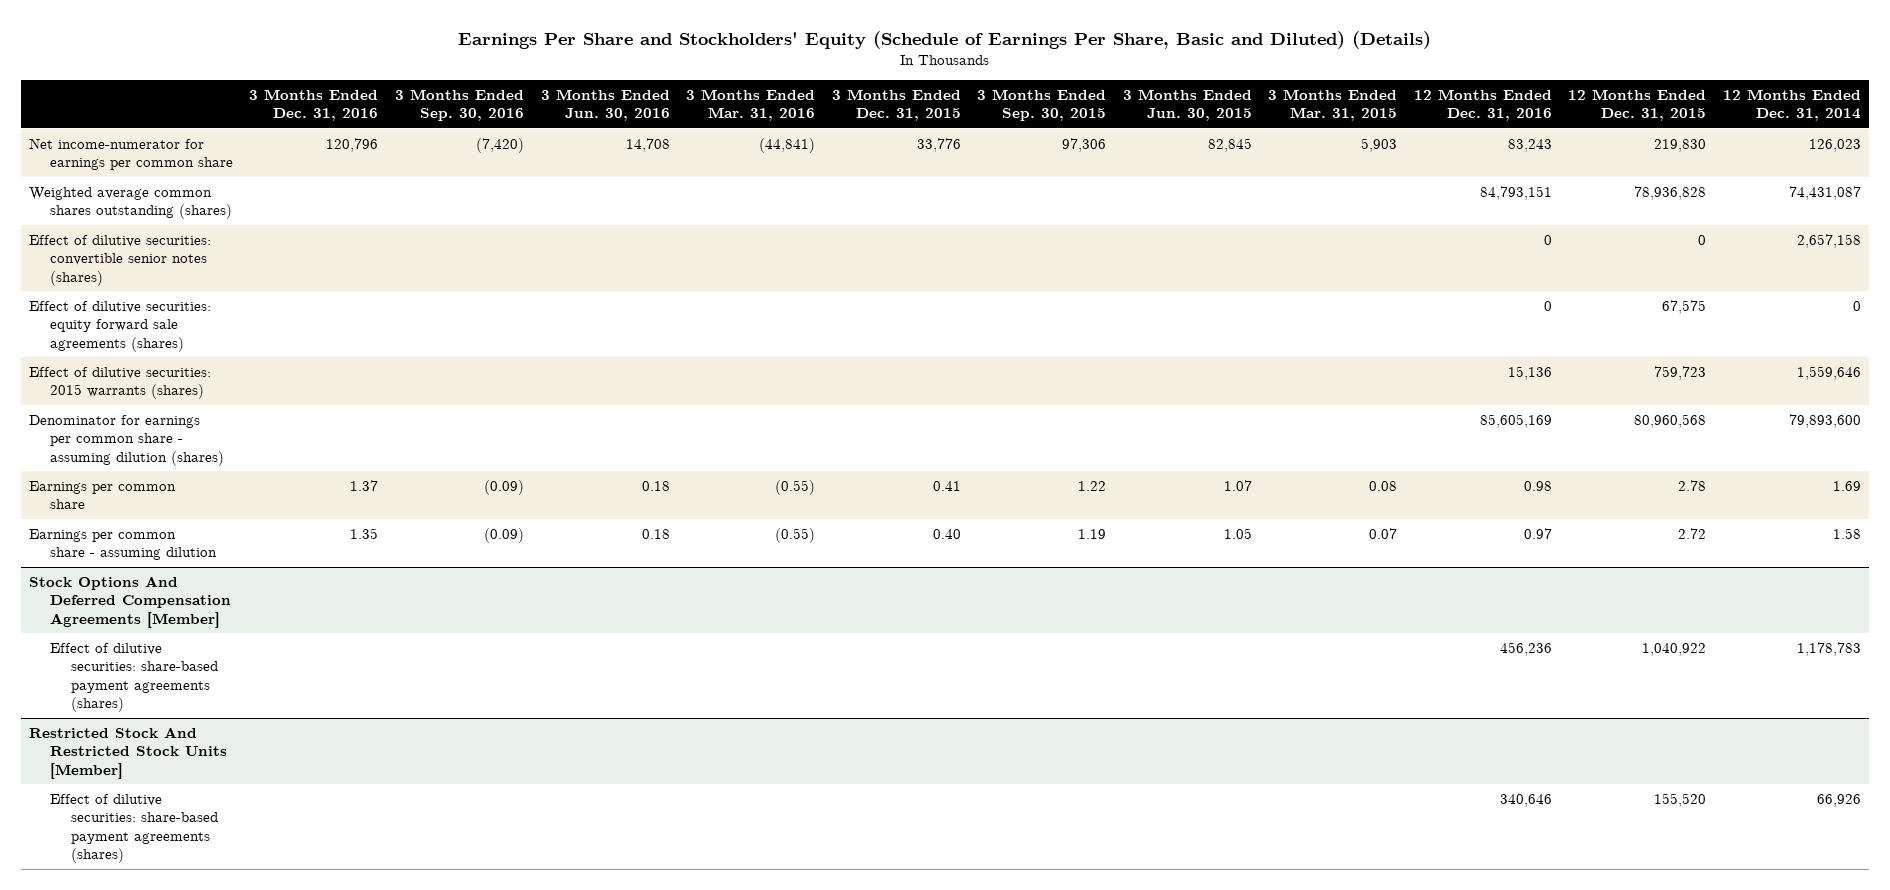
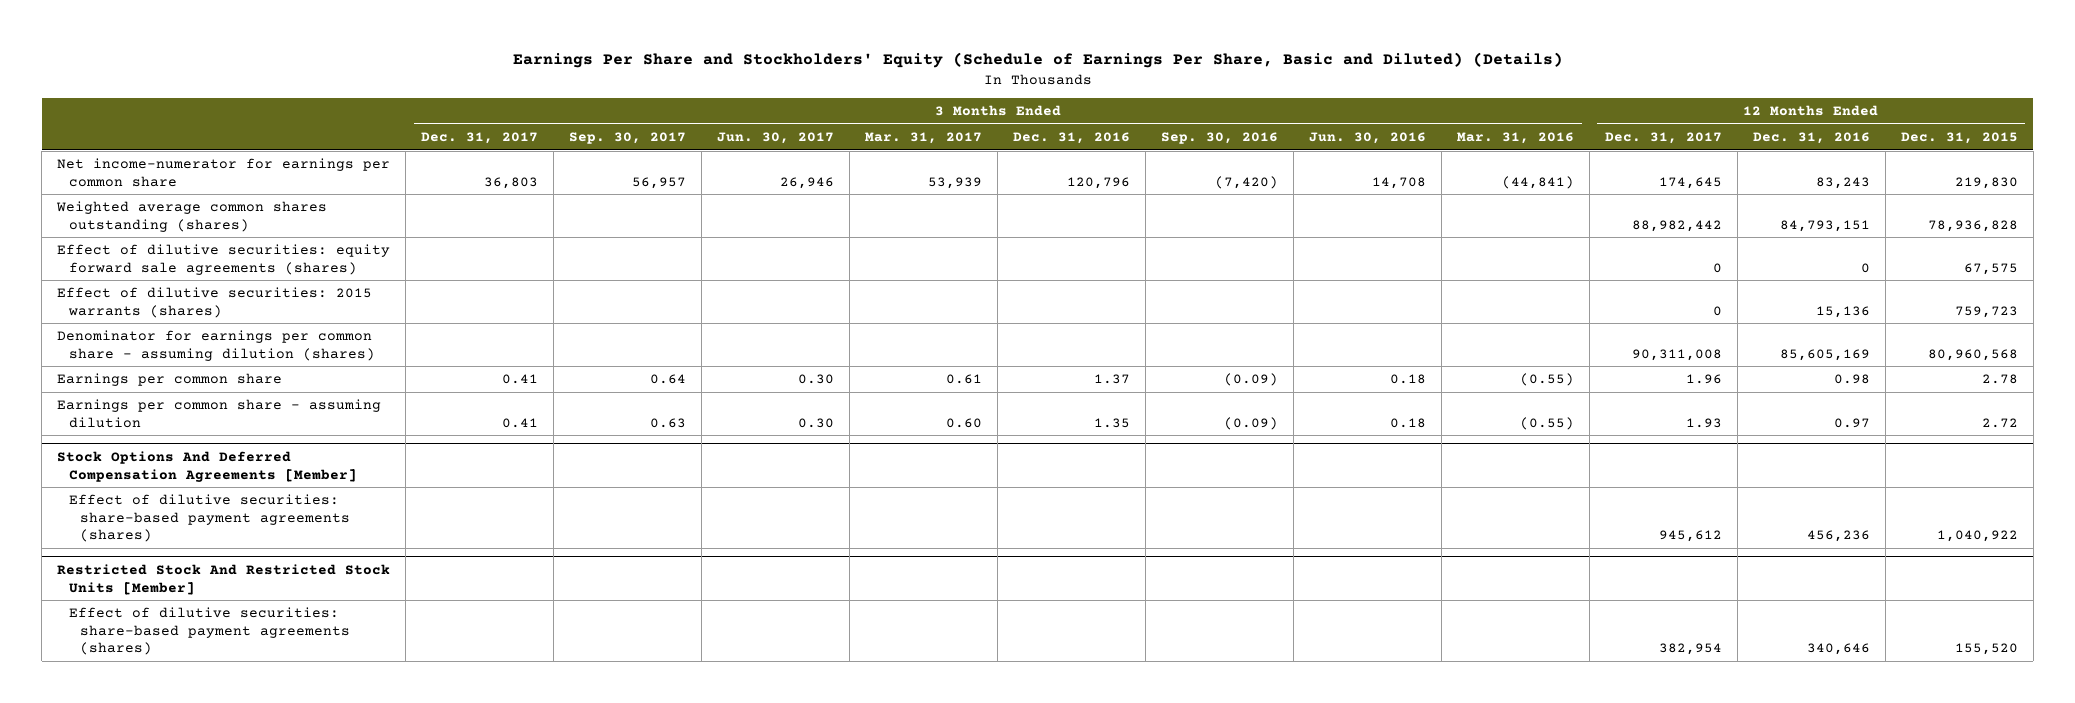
[831,89,961,122] 3 Months Ended Dec. 31, 2015 -> none
[977,89,1107,122] 3 Months Ended Sep. 30, 2015 -> none
[1122,89,1252,122] 3 Months Ended Jun. 30, 2015 -> none
[1268,89,1398,122] 3 Months Ended Mar. 31, 2015 -> none
[1722,89,1861,122] 12 Months Ended Dec. 31, 2014 -> none
none -> [421,131,539,144] Dec. 31, 2017
none -> [569,131,687,144] Sep. 30, 2017
none -> [717,131,835,144] Jun. 30, 2017
none -> [865,131,983,144] Mar. 31, 2017
none -> [1604,131,1722,144] Dec. 31, 2017
[29,234,212,286] Effect of dilutive securities: convertible senior notes (shares) -> none

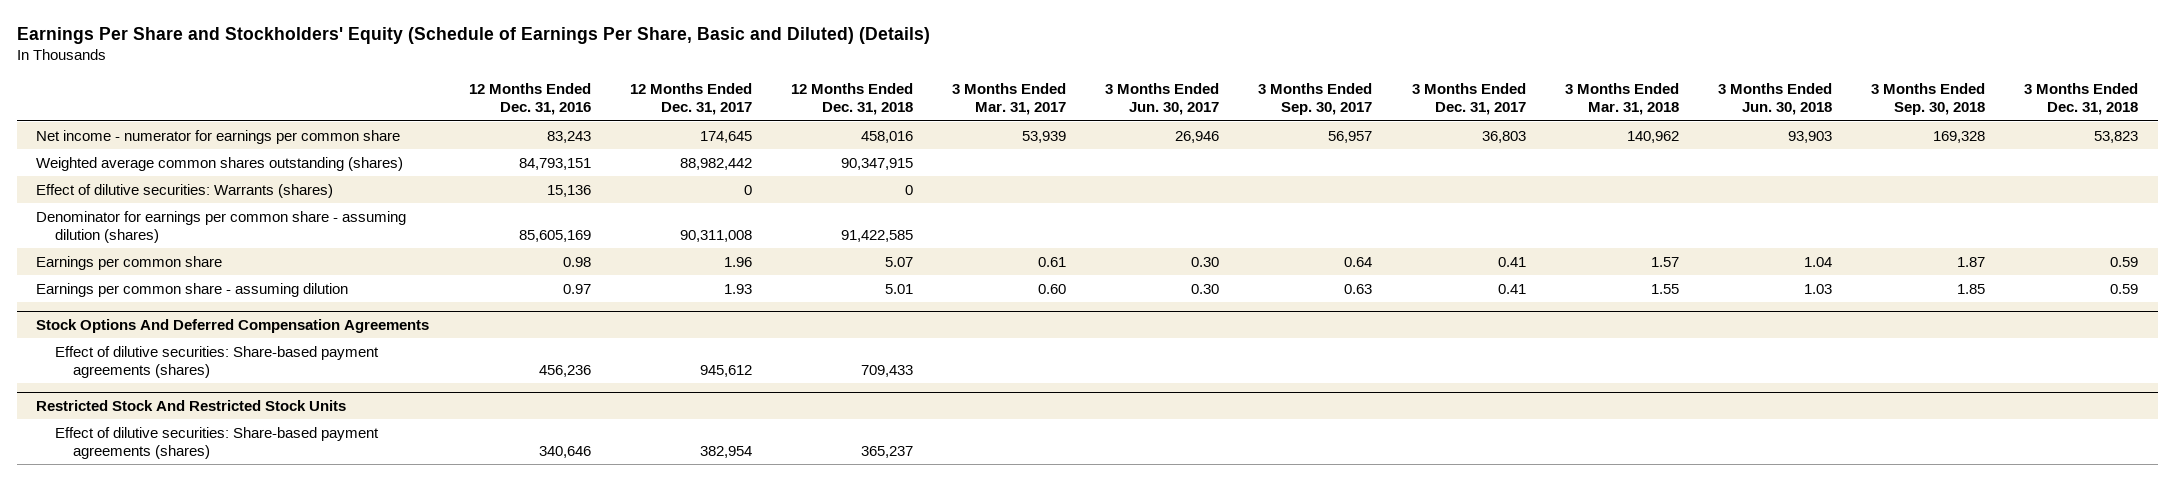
[1013,131,1131,144] Dec. 31, 2016 -> none
[1161,131,1279,144] Sep. 30, 2016 -> none
[1308,131,1426,144] Jun. 30, 2016 -> none
[1456,131,1574,144] Mar. 31, 2016 -> none
[1900,131,2018,144] Dec. 31, 2015 -> none
none -> [790,83,913,116] 12 Months Ended Dec. 31, 2018
none -> [1564,83,1679,116] 3 Months Ended Mar. 31, 2018
none -> [1717,83,1832,116] 3 Months Ended Jun. 30, 2018
none -> [1871,83,1986,116] 3 Months Ended Sep. 30, 2018
none -> [2024,83,2139,116] 3 Months Ended Dec. 31, 2018
[57,158,391,187] Net income-numerator for earnings per common share -> [36,129,401,144] Net income - numerator for earnings per common share
[57,244,391,275] Effect of dilutive securities: equity forward sale agreements (shares) -> none
[57,287,373,318] Effect of dilutive securities: 2015 warrants (shares) -> [36,183,334,198] Effect of dilutive securities: Warrants (shares)
[57,450,357,482] Stock Options And Deferred Compensation Agreements [Member] -> [36,318,430,333] Stock Options And Deferred Compensation Agreements
[68,494,350,543] Effect of dilutive securities: share-based payment agreements (shares) -> [54,345,379,378] Effect of dilutive securities: Share-based payment agreements (shares)
[57,563,391,595] Restricted Stock And Restricted Stock Units [Member] -> [36,399,347,411] Restricted Stock And Restricted Stock Units
[68,607,350,656] Effect of dilutive securities: share-based payment agreements (shares) -> [54,426,379,459] Effect of dilutive securities: Share-based payment agreements (shares)

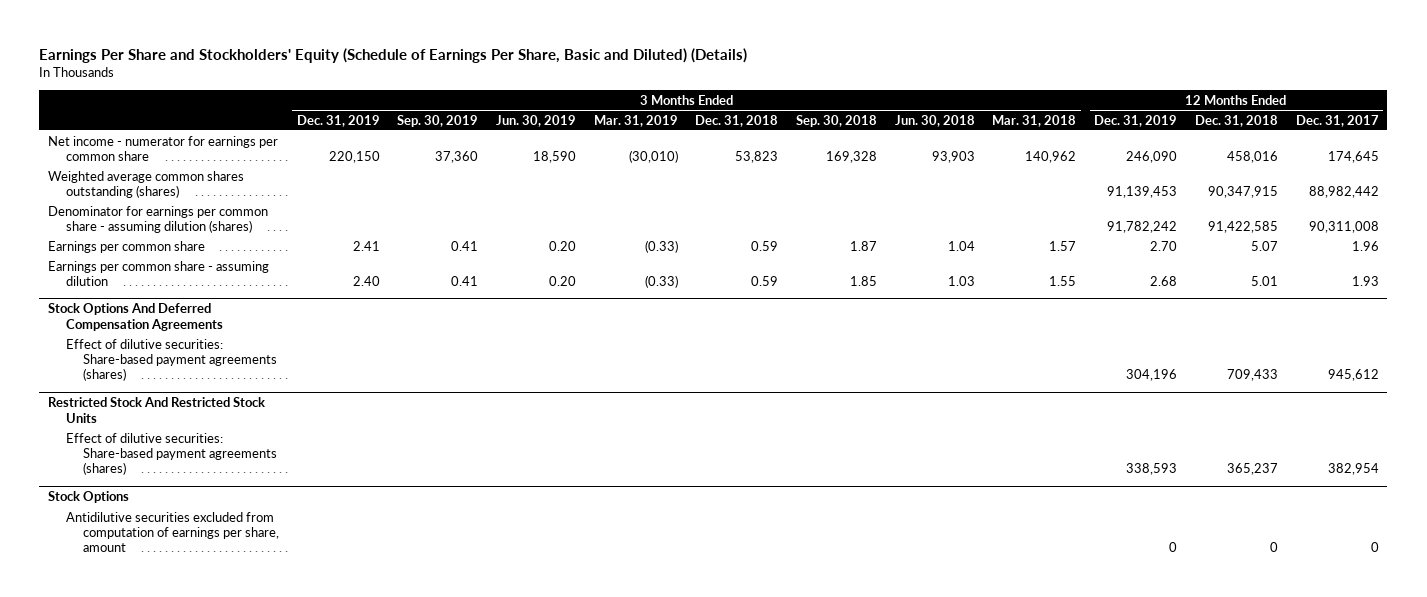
[468,83,591,116] 12 Months Ended Dec. 31, 2016 -> none
[952,83,1067,116] 3 Months Ended Mar. 31, 2017 -> none
[1105,83,1220,116] 3 Months Ended Jun. 30, 2017 -> none
[1258,83,1373,116] 3 Months Ended Sep. 30, 2017 -> none
[1411,83,1526,116] 3 Months Ended Dec. 31, 2017 -> none
none -> [296,114,380,127] Dec. 31, 2019
none -> [397,114,479,127] Sep. 30, 2019
none -> [495,114,576,127] Jun. 30, 2019
none -> [593,114,678,127] Mar. 31, 2019
none -> [1094,114,1178,127] Dec. 31, 2019
[36,183,334,198] Effect of dilutive securities: Warrants (shares) -> none
none -> [48,491,130,504] Stock Options
none -> [65,511,279,553] Antidilutive securities excluded from computation of earnings per share, amount

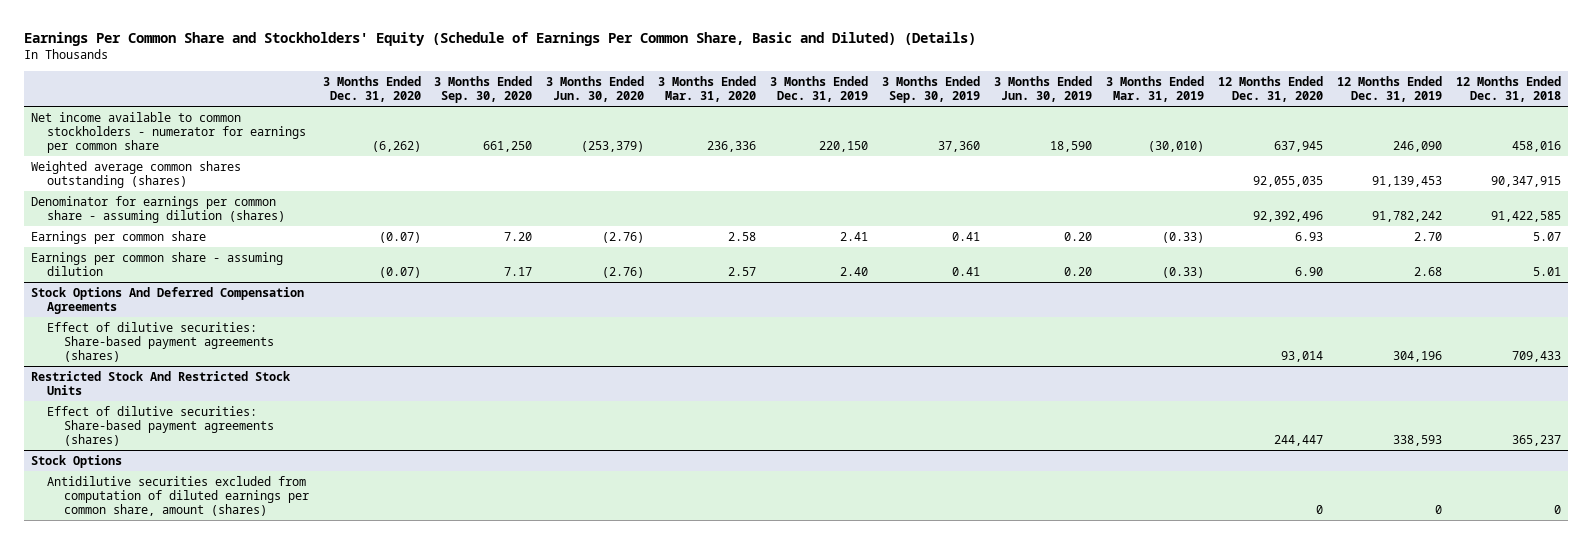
[39,47,748,63] Earnings Per Share and Stockholders' Equity (Schedule of Earnings Per Share, Basic and Diluted) (Details) -> [24,31,977,46] Earnings Per Common Share and Stockholders' Equity (Schedule of Earnings Per Common Share, Basic and Diluted) (Details)
[695,114,779,127] Dec. 31, 2018 -> none
[796,114,878,127] Sep. 30, 2018 -> none
[894,114,975,127] Jun. 30, 2018 -> none
[992,114,1077,127] Mar. 31, 2018 -> none
[1295,114,1379,127] Dec. 31, 2017 -> none
none -> [322,75,421,102] 3 Months Ended Dec. 31, 2020
none -> [434,75,533,103] 3 Months Ended Sep. 30, 2020
none -> [546,75,645,102] 3 Months Ended Jun. 30, 2020
none -> [658,75,757,102] 3 Months Ended Mar. 31, 2020
none -> [1218,75,1324,102] 12 Months Ended Dec. 31, 2020
[48,135,279,162] Net income - numerator for earnings per common share -> [31,111,307,153] Net income available to common stockholders - numerator for earnings per common share
[65,511,279,553] Antidilutive securities excluded from computation of earnings per share, amount -> [47,475,309,516] Antidilutive securities excluded from computation of diluted earnings per common share, amount (shares)

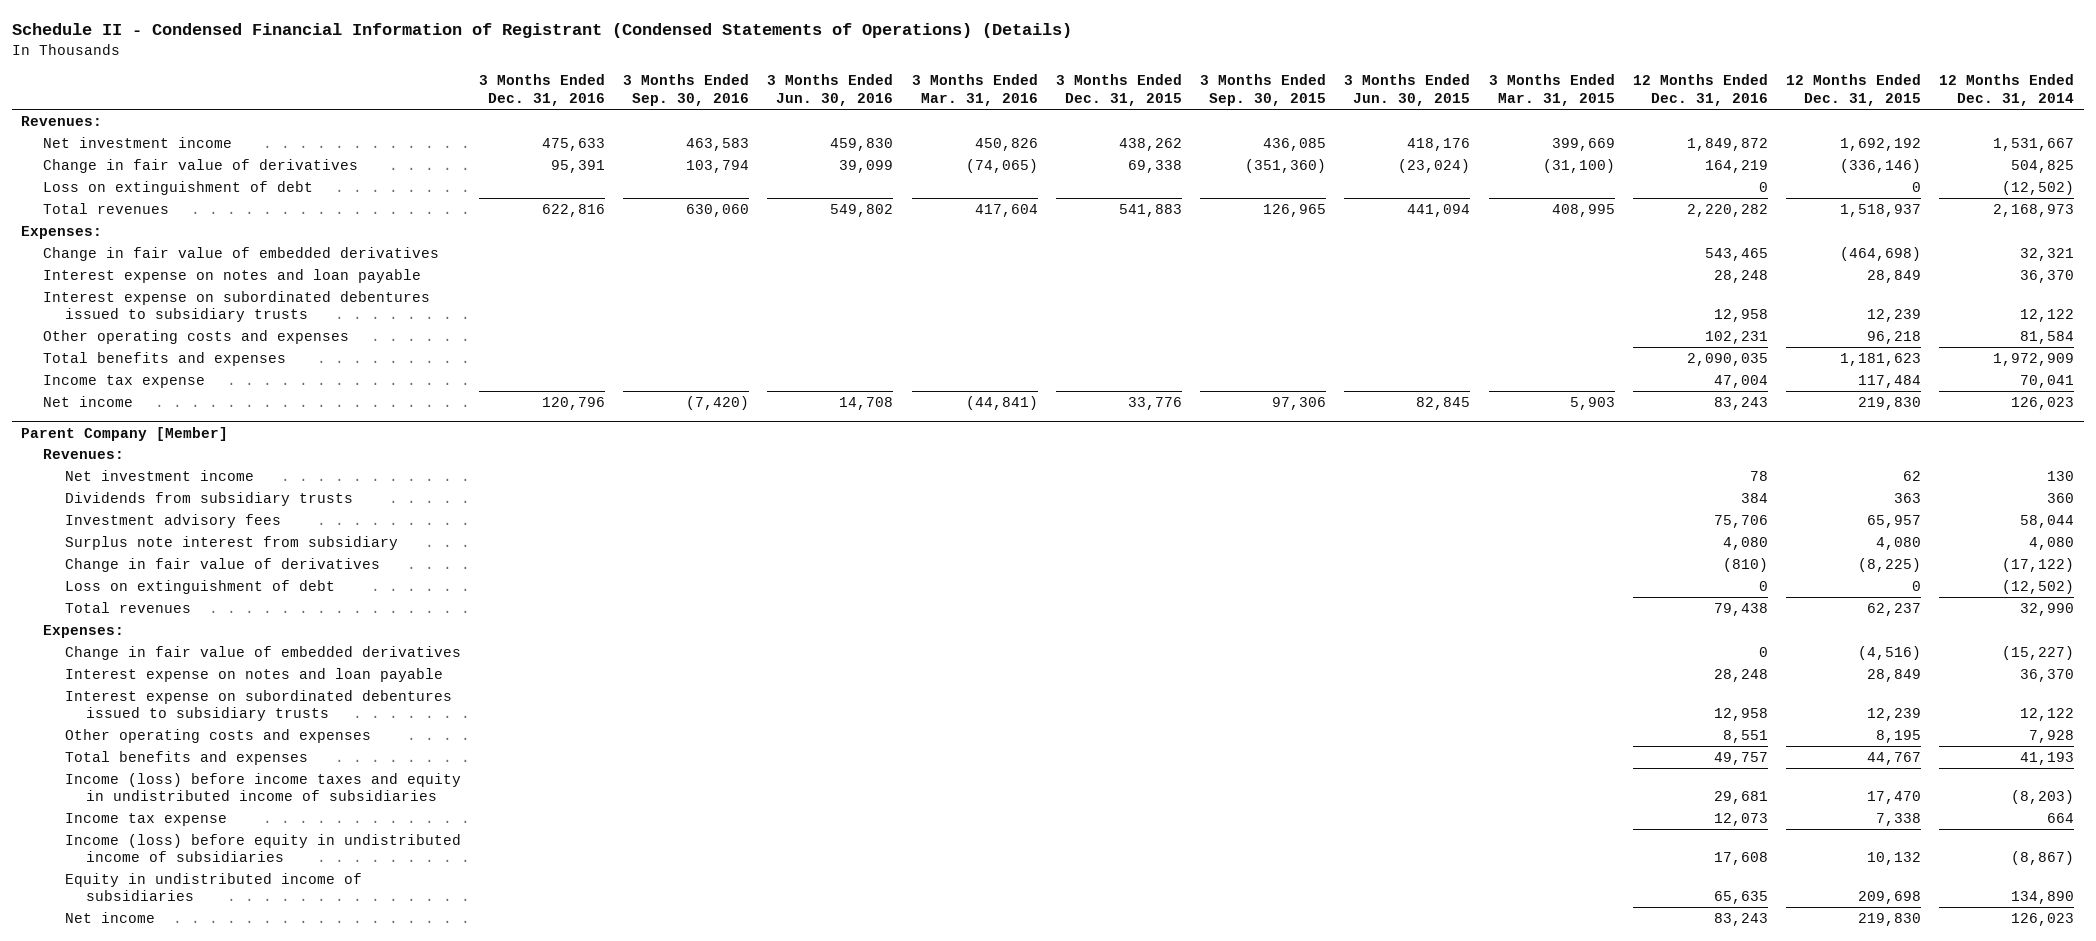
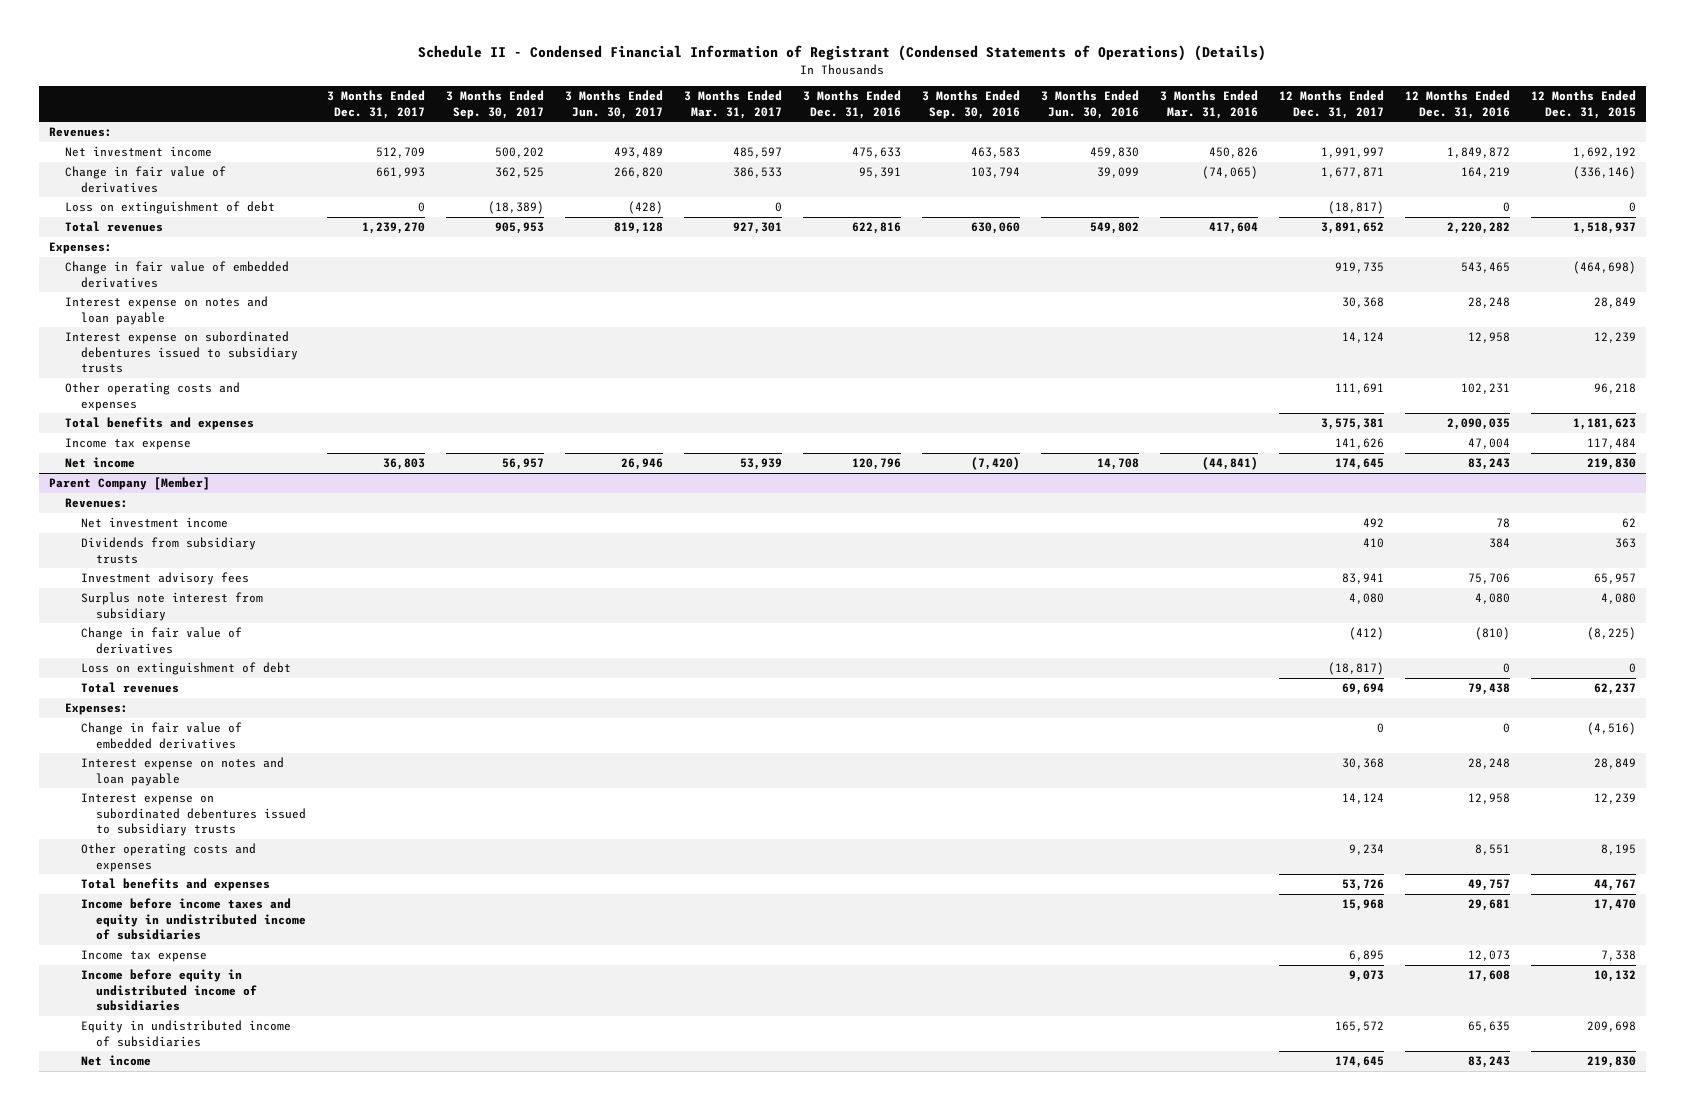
[1055,74,1182,107] 3 Months Ended Dec. 31, 2015 -> none
[1200,74,1327,107] 3 Months Ended Sep. 30, 2015 -> none
[1344,74,1471,107] 3 Months Ended Jun. 30, 2015 -> none
[1488,74,1615,107] 3 Months Ended Mar. 31, 2015 -> none
[1939,74,2075,107] 12 Months Ended Dec. 31, 2014 -> none
none -> [327,90,426,119] 3 Months Ended Dec. 31, 2017
none -> [446,90,545,119] 3 Months Ended Sep. 30, 2017
none -> [565,90,664,119] 3 Months Ended Jun. 30, 2017
none -> [684,90,783,119] 3 Months Ended Mar. 31, 2017
none -> [1278,90,1384,119] 12 Months Ended Dec. 31, 2017
[64,772,461,802] Income (loss) before income taxes and equity in undistributed income of subsidiaries -> [80,898,307,941] Income before income taxes and equity in undistributed income of subsidiaries
[64,833,461,863] Income (loss) before equity in undistributed income of subsidiaries -> [80,969,258,1012] Income before equity in undistributed income of subsidiaries

